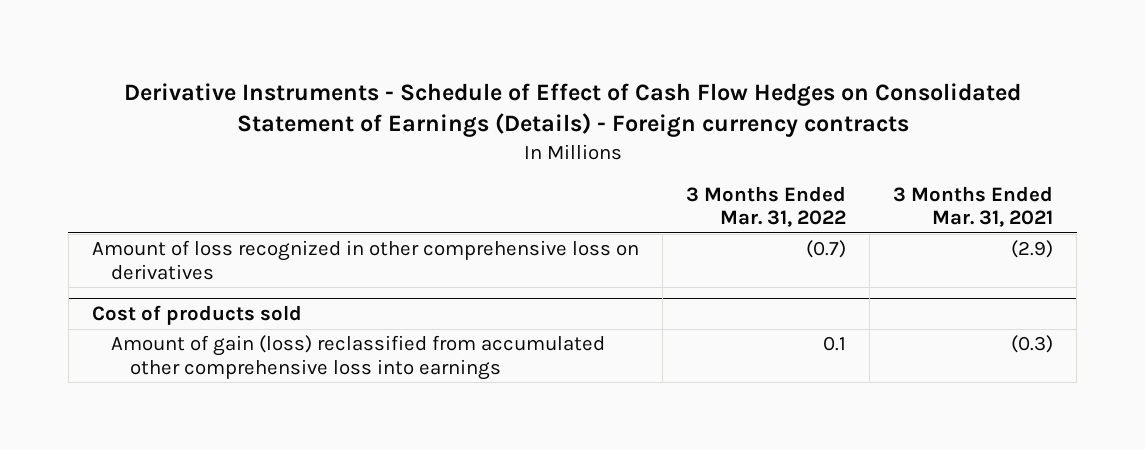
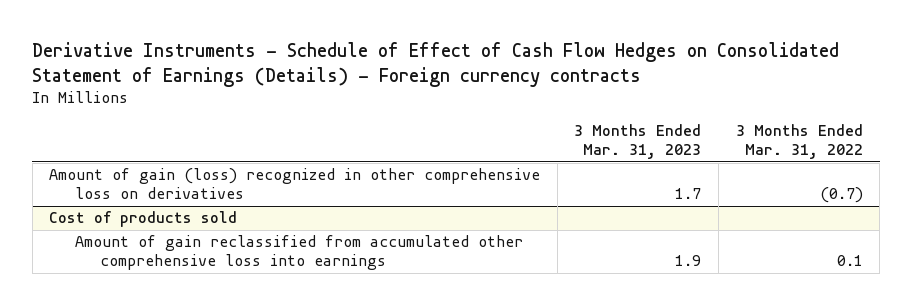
[893,185,1054,228] 3 Months Ended Mar. 31, 2021 -> none
none -> [574,124,702,160] 3 Months Ended Mar. 31, 2023
[91,240,639,280] Amount of loss recognized in other comprehensive loss on derivatives -> [49,168,541,200] Amount of gain (loss) recognized in other comprehensive loss on derivatives
[111,335,606,380] Amount of gain (loss) reclassified from accumulated other comprehensive loss into earnings -> [74,235,523,271] Amount of gain reclassified from accumulated other comprehensive loss into earnings

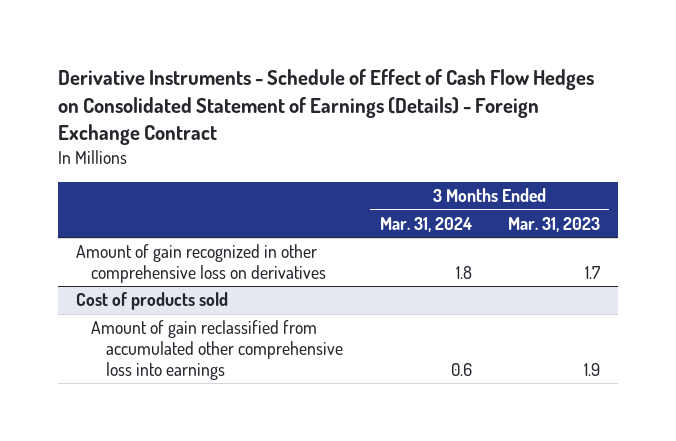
[32,41,840,87] Derivative Instruments - Schedule of Effect of Cash Flow Hedges on Consolidated Statement of Earnings (Details) - Foreign currency contracts -> [57,69,594,146] Derivative Instruments - Schedule of Effect of Cash Flow Hedges on Consolidated Statement of Earnings (Details) - Foreign Exchange Contract
[735,124,863,160] 3 Months Ended Mar. 31, 2022 -> none
none -> [379,216,472,232] Mar. 31, 2024
[49,168,541,200] Amount of gain (loss) recognized in other comprehensive loss on derivatives -> [76,244,327,283] Amount of gain recognized in other comprehensive loss on derivatives

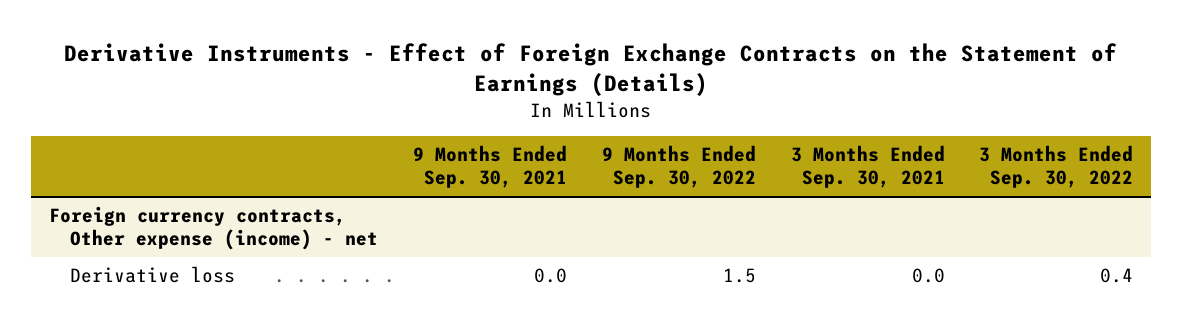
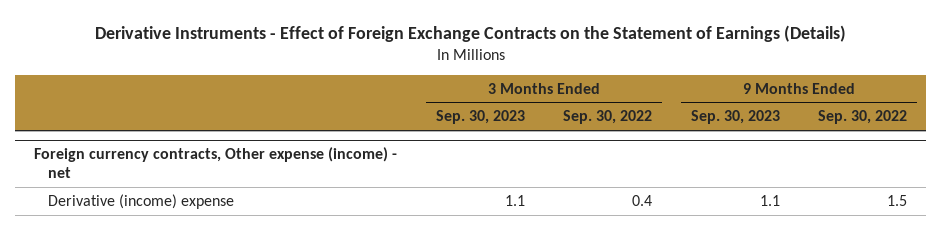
[412,145,567,189] 9 Months Ended Sep. 30, 2021 -> none
[790,145,945,189] 3 Months Ended Sep. 30, 2021 -> none
none -> [435,110,525,125] Sep. 30, 2023
none -> [690,110,780,125] Sep. 30, 2023
[69,266,235,284] Derivative loss -> [47,193,234,209] Derivative (income) expense

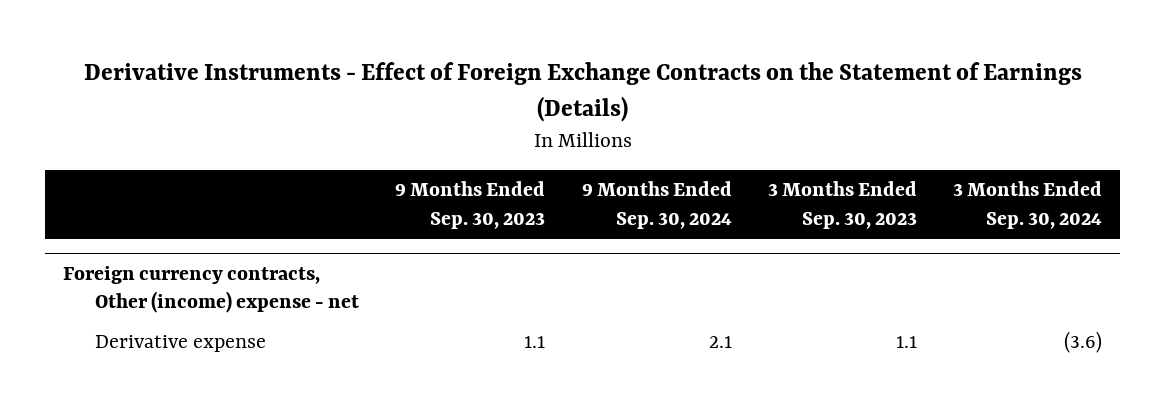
[563,110,653,125] Sep. 30, 2022 -> none
[818,110,908,125] Sep. 30, 2022 -> none
none -> [581,181,732,229] 9 Months Ended Sep. 30, 2024
none -> [953,181,1103,229] 3 Months Ended Sep. 30, 2024
[34,147,398,179] Foreign currency contracts, Other expense (income) - net -> [63,265,359,314] Foreign currency contracts, Other (income) expense - net
[47,193,234,209] Derivative (income) expense -> [94,335,266,353] Derivative expense

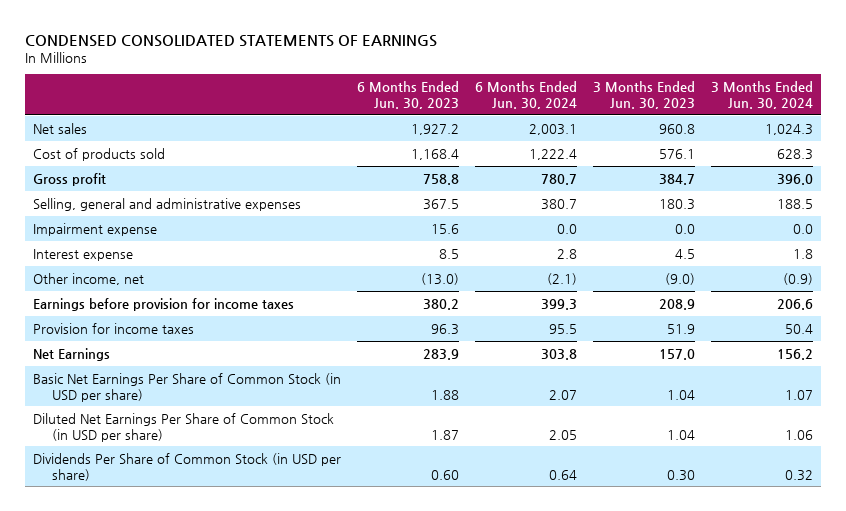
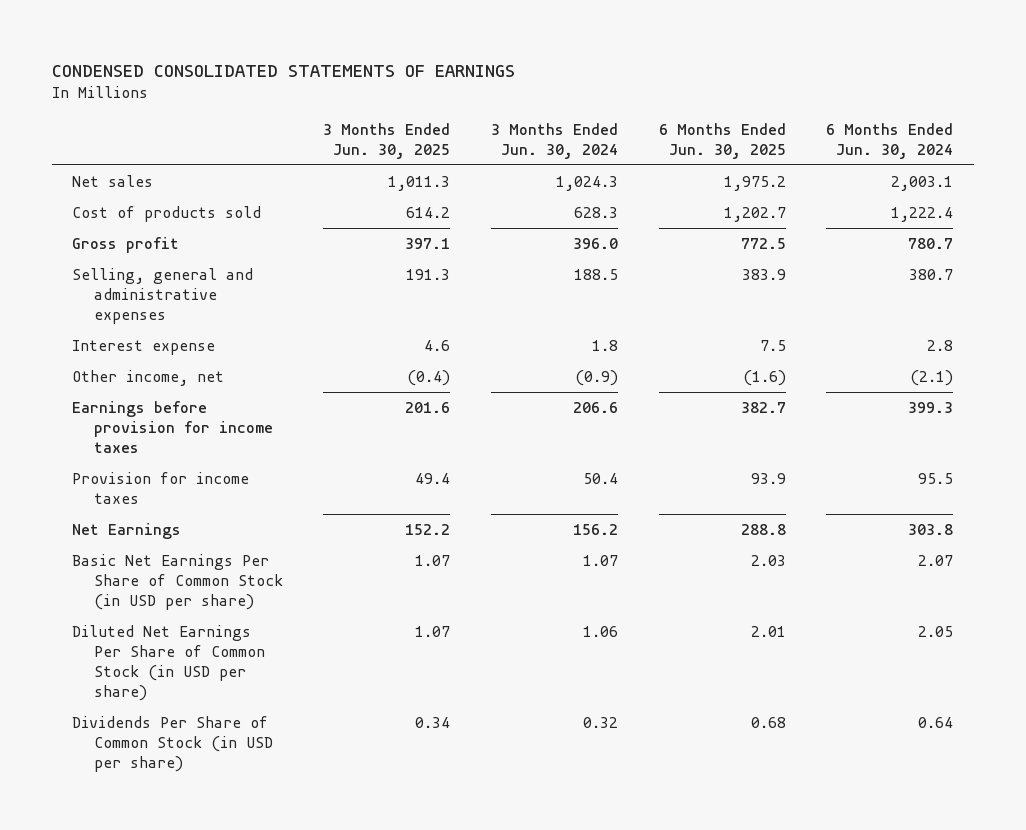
[357,81,460,109] 6 Months Ended Jun. 30, 2023 -> none
[593,81,696,109] 3 Months Ended Jun. 30, 2023 -> none
none -> [323,122,451,159] 3 Months Ended Jun. 30, 2025
none -> [658,122,786,159] 6 Months Ended Jun. 30, 2025
[33,222,158,236] Impairment expense -> none

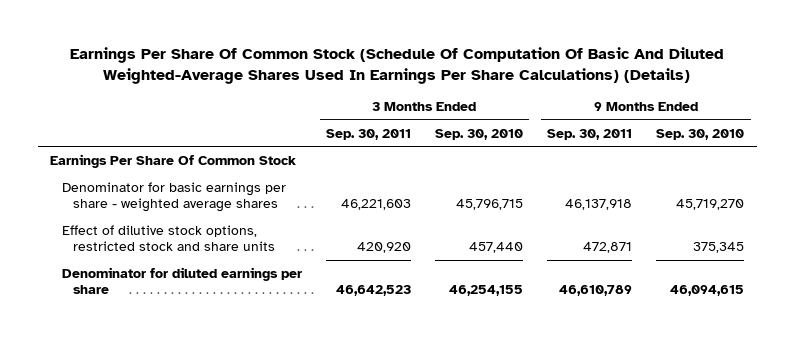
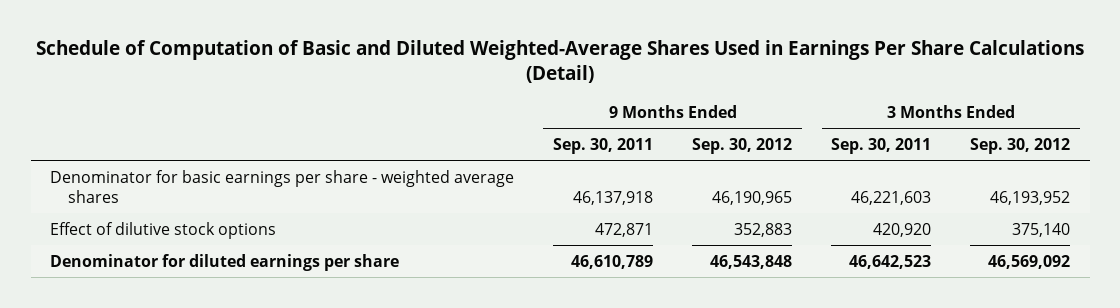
[70,47,725,84] Earnings Per Share Of Common Stock (Schedule Of Computation Of Basic And Diluted Weighted-Average Shares Used In Earnings Per Share Calculations) (Details) -> [36,40,1085,84] Schedule of Computation of Basic and Diluted Weighted-Average Shares Used in Earnings Per Share Calculations (Detail)
[434,128,523,140] Sep. 30, 2010 -> none
[656,128,745,140] Sep. 30, 2010 -> none
none -> [692,137,793,154] Sep. 30, 2012
none -> [970,137,1071,154] Sep. 30, 2012
[50,153,297,168] Earnings Per Share Of Common Stock -> none
[61,224,275,252] Effect of dilutive stock options, restricted stock and share units -> [50,221,277,239] Effect of dilutive stock options

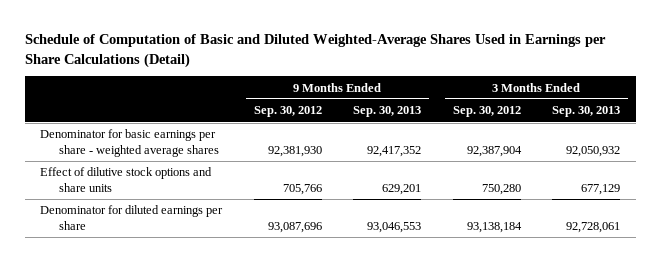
[36,40,1085,84] Schedule of Computation of Basic and Diluted Weighted-Average Shares Used in Earnings Per Share Calculations (Detail) -> [24,34,606,68] Schedule of Computation of Basic and Diluted Weighted-Average Shares Used in Earnings per Share Calculations (Detail)
[553,137,654,154] Sep. 30, 2011 -> none
[831,137,932,154] Sep. 30, 2011 -> none
none -> [353,106,422,118] Sep. 30, 2013
none -> [551,106,620,118] Sep. 30, 2013
[712,190,793,205] 46,190,965 -> [267,145,322,157] 92,381,930
[990,190,1071,205] 46,193,952 -> [466,145,522,157] 92,387,904
[50,221,277,239] Effect of dilutive stock options -> [40,167,213,192] Effect of dilutive stock options and share units
[734,222,793,237] 352,883 -> [282,183,322,195] 705,766
[1012,222,1071,237] 375,140 -> [481,183,521,195] 750,280
[710,254,793,269] 46,543,848 -> [267,221,322,233] 93,087,696
[988,254,1071,269] 46,569,092 -> [466,221,522,233] 93,138,184

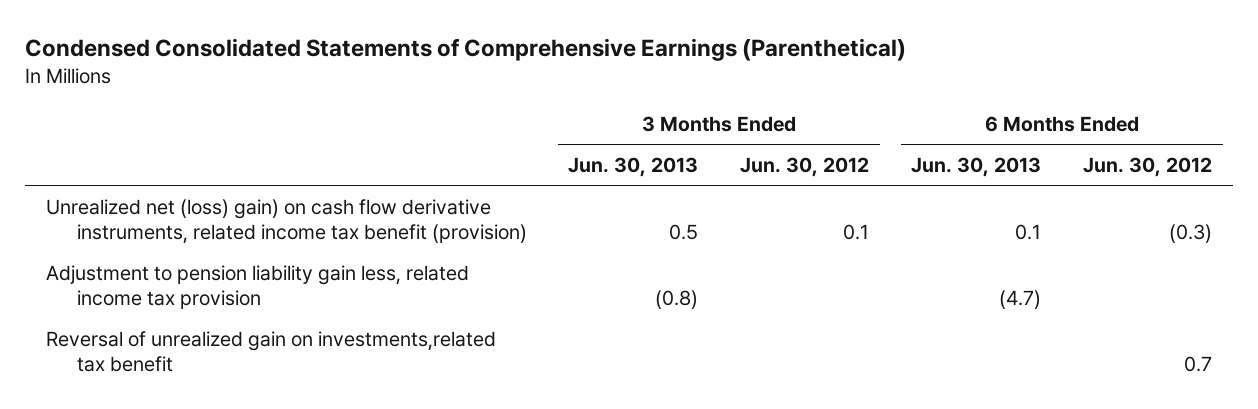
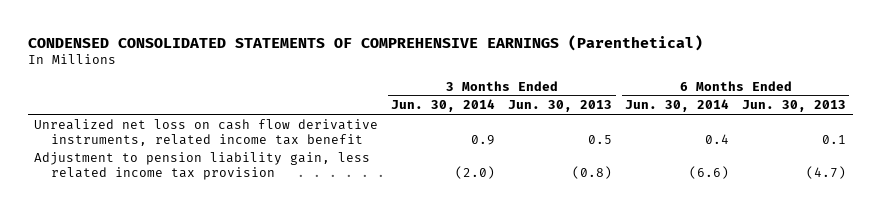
[25,38,907,62] Condensed Consolidated Statements of Comprehensive Earnings (Parenthetical) -> [28,34,704,51] CONDENSED CONSOLIDATED STATEMENTS OF COMPREHENSIVE EARNINGS (Parenthetical)
[740,156,870,177] Jun. 30, 2012 -> none
[1083,156,1213,177] Jun. 30, 2012 -> none
none -> [391,99,496,113] Jun. 30, 2014
none -> [625,99,730,113] Jun. 30, 2014
[46,330,497,373] Reversal of unrealized gain on investments,related tax benefit -> none
[46,198,527,245] Unrealized net (loss) gain) on cash flow derivative instruments, related income tax benefit (provision) -> [34,118,379,146] Unrealized net loss on cash flow derivative instruments, related income tax benefit
[46,264,470,310] Adjustment to pension liability gain less, related income tax provision -> [34,151,371,180] Adjustment to pension liability gain, less related income tax provision

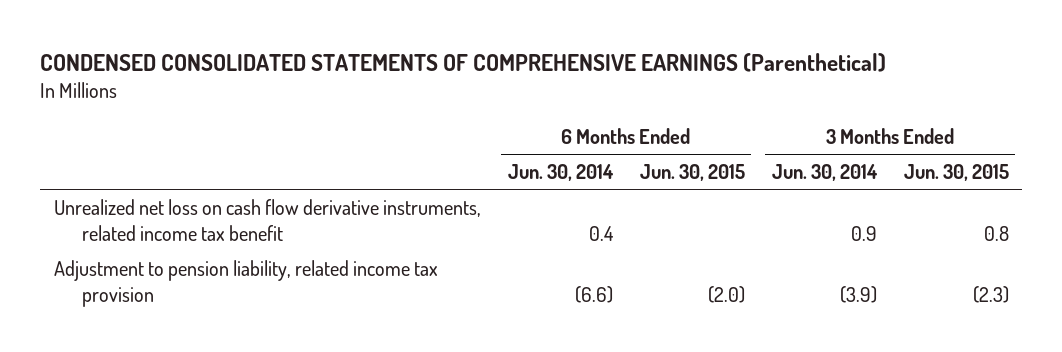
[508,100,613,113] Jun. 30, 2013 -> none
[742,100,847,113] Jun. 30, 2013 -> none
none -> [639,164,745,182] Jun. 30, 2015
none -> [903,164,1009,182] Jun. 30, 2015
[34,151,371,180] Adjustment to pension liability gain, less related income tax provision -> [53,260,438,307] Adjustment to pension liability, related income tax provision
[455,165,496,179] (2.0) -> [839,285,877,303] (3.9)

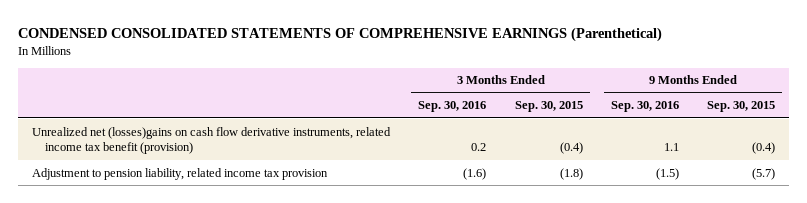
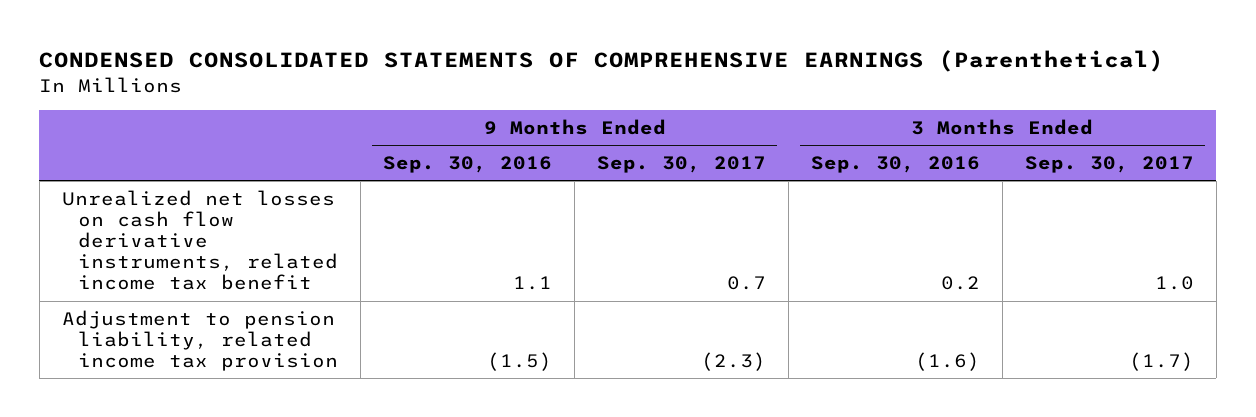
[514,101,583,113] Sep. 30, 2015 -> none
[707,101,776,113] Sep. 30, 2015 -> none
none -> [597,155,767,173] Sep. 30, 2017
none -> [1024,155,1194,173] Sep. 30, 2017
[32,126,392,155] Unrealized net (losses)gains on cash flow derivative instruments, related income tax benefit (provision) -> [61,189,339,291] Unrealized net losses on cash flow derivative instruments, related income tax benefit

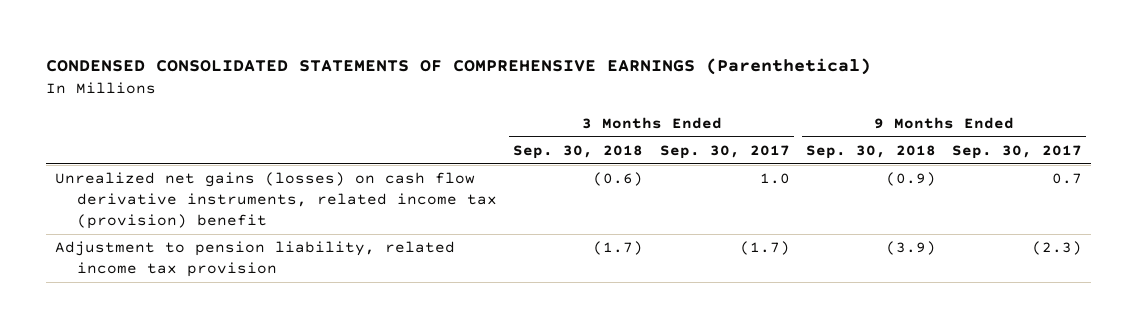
[383,155,553,173] Sep. 30, 2016 -> none
[810,155,980,173] Sep. 30, 2016 -> none
none -> [513,145,644,160] Sep. 30, 2018
none -> [806,145,937,160] Sep. 30, 2018
[61,189,339,291] Unrealized net losses on cash flow derivative instruments, related income tax benefit -> [54,172,497,229] Unrealized net gains (losses) on cash flow derivative instruments, related income tax (provision) benefit

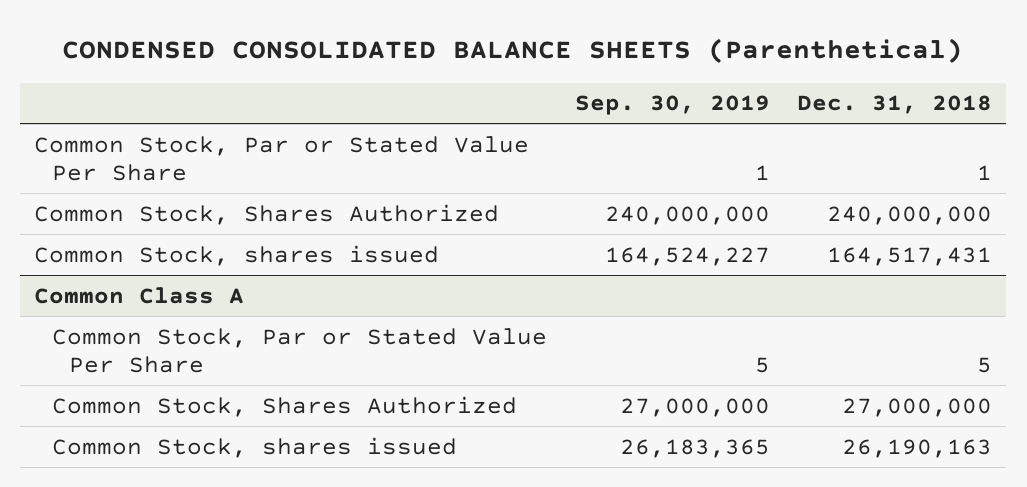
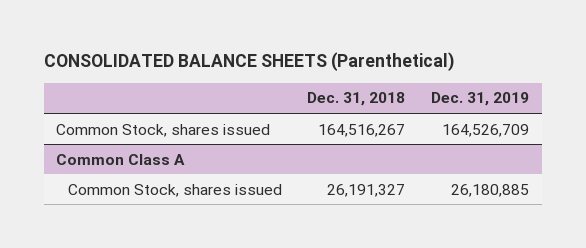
[62,38,964,64] CONDENSED CONSOLIDATED BALANCE SHEETS (Parenthetical) -> [43,52,455,72] CONSOLIDATED BALANCE SHEETS (Parenthetical)
[574,95,770,116] Sep. 30, 2019 -> none
none -> [431,92,530,107] Dec. 31, 2019
[34,135,530,181] Common Stock, Par or Stated Value Per Share -> none
[34,203,500,225] Common Stock, Shares Authorized -> none
[827,246,993,266] 164,517,431 -> [318,123,406,137] 164,516,267
[51,327,547,373] Common Stock, Par or Stated Value Per Share -> none
[51,395,517,417] Common Stock, Shares Authorized -> none
[842,438,993,458] 26,190,163 -> [327,183,406,197] 26,191,327

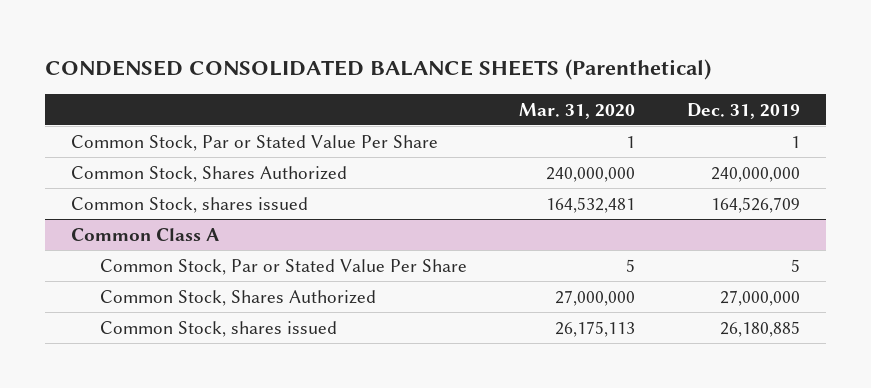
[43,52,455,72] CONSOLIDATED BALANCE SHEETS (Parenthetical) -> [45,58,712,80] CONDENSED CONSOLIDATED BALANCE SHEETS (Parenthetical)
[307,92,406,107] Dec. 31, 2018 -> none
none -> [518,102,635,119] Mar. 31, 2020
none -> [71,134,439,151] Common Stock, Par or Stated Value Per Share
none -> [71,165,348,182] Common Stock, Shares Authorized
none -> [99,258,467,275] Common Stock, Par or Stated Value Per Share
none -> [99,289,376,306] Common Stock, Shares Authorized

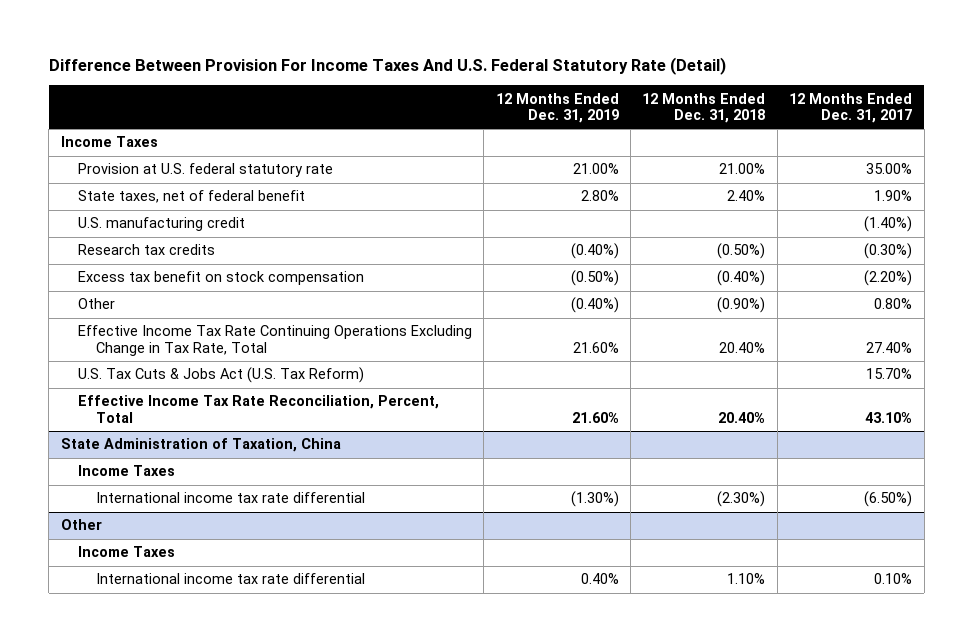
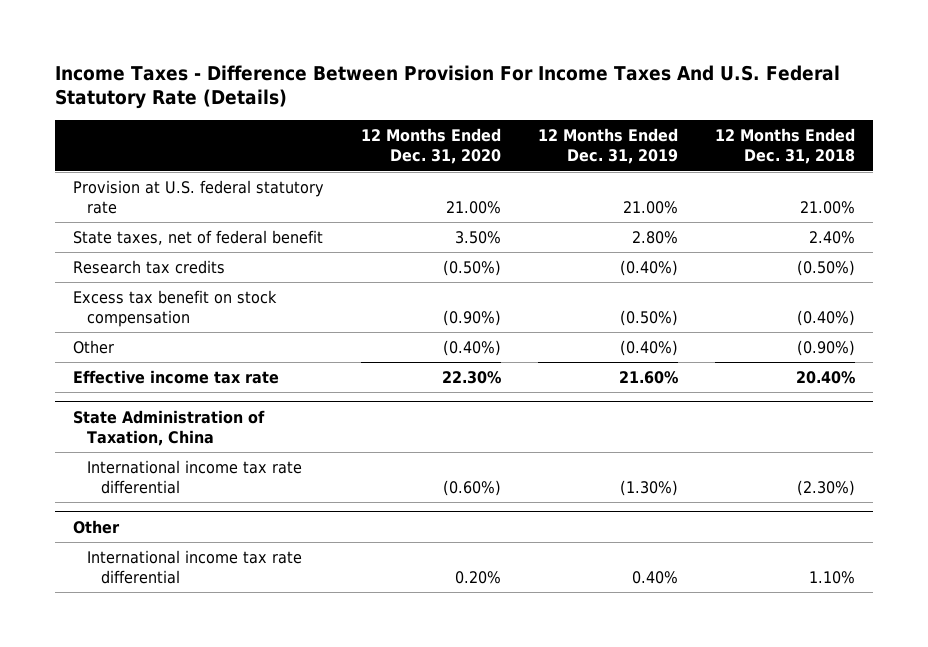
[48,56,726,75] Difference Between Provision For Income Taxes And U.S. Federal Statutory Rate (Detail) -> [54,64,840,110] Income Taxes - Difference Between Provision For Income Taxes And U.S. Federal Statutory Rate (Details)
[789,92,913,124] 12 Months Ended Dec. 31, 2017 -> none
none -> [361,128,502,165] 12 Months Ended Dec. 31, 2020
[60,136,158,148] Income Taxes -> none
[78,217,246,232] U.S. manufacturing credit -> none
[78,325,473,357] Effective Income Tax Rate Continuing Operations Excluding Change in Tax Rate, Total -> none
[78,367,365,384] U.S. Tax Cuts & Jobs Act (U.S. Tax Reform) -> none
[78,395,440,424] Effective Income Tax Rate Reconciliation, Percent, Total -> [73,370,280,385] Effective income tax rate
[78,465,176,477] Income Taxes -> none
[78,546,176,558] Income Taxes -> none

